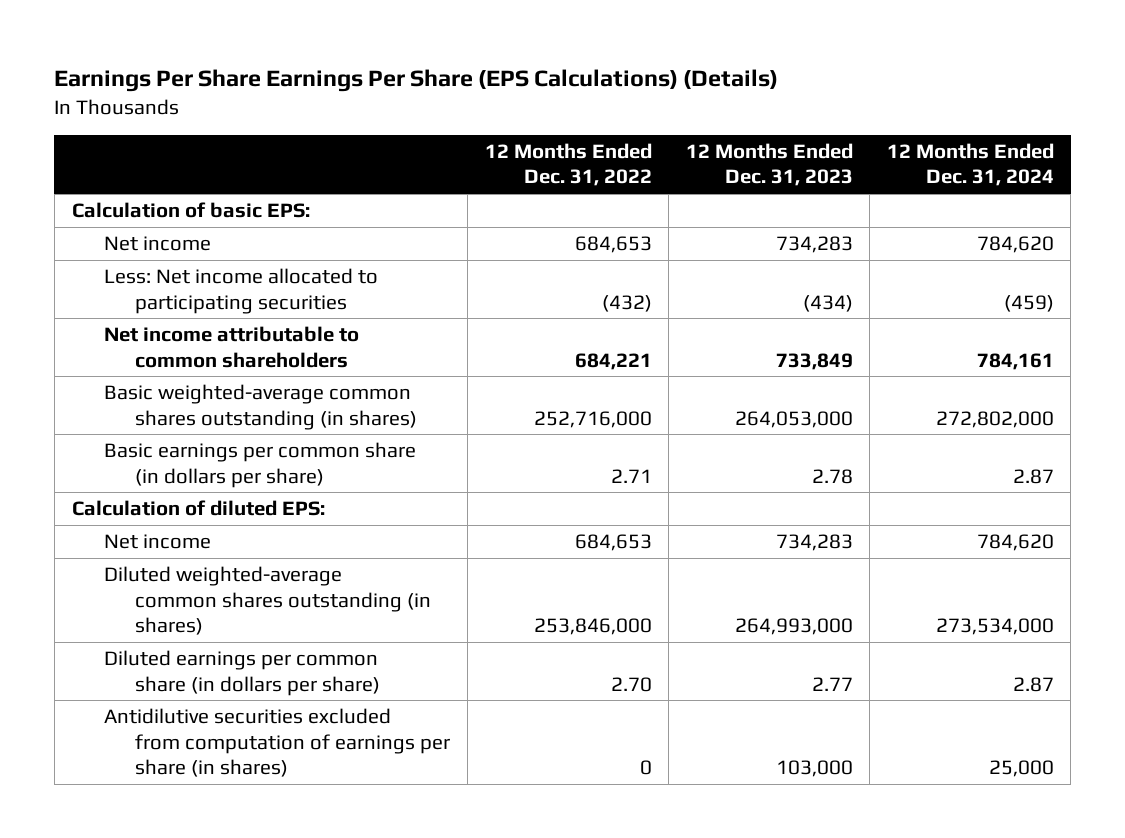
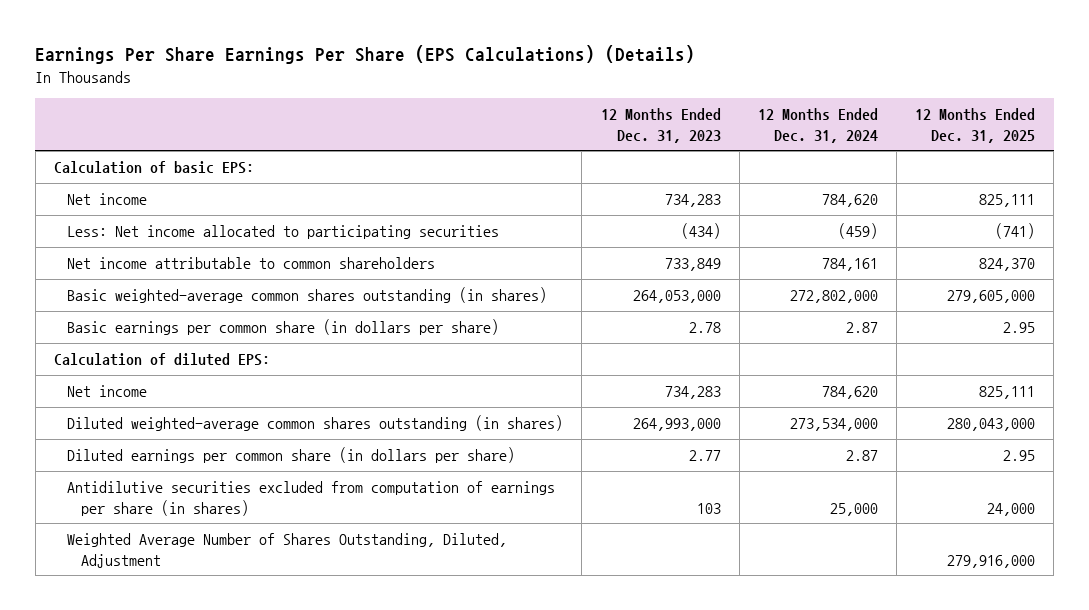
[484,143,652,187] 12 Months Ended Dec. 31, 2022 -> none
none -> [915,108,1036,143] 12 Months Ended Dec. 31, 2025
[775,759,853,777] 103,000 -> [696,502,721,514] 103
none -> [67,533,508,568] Weighted Average Number of Shares Outstanding, Diluted, Adjustment

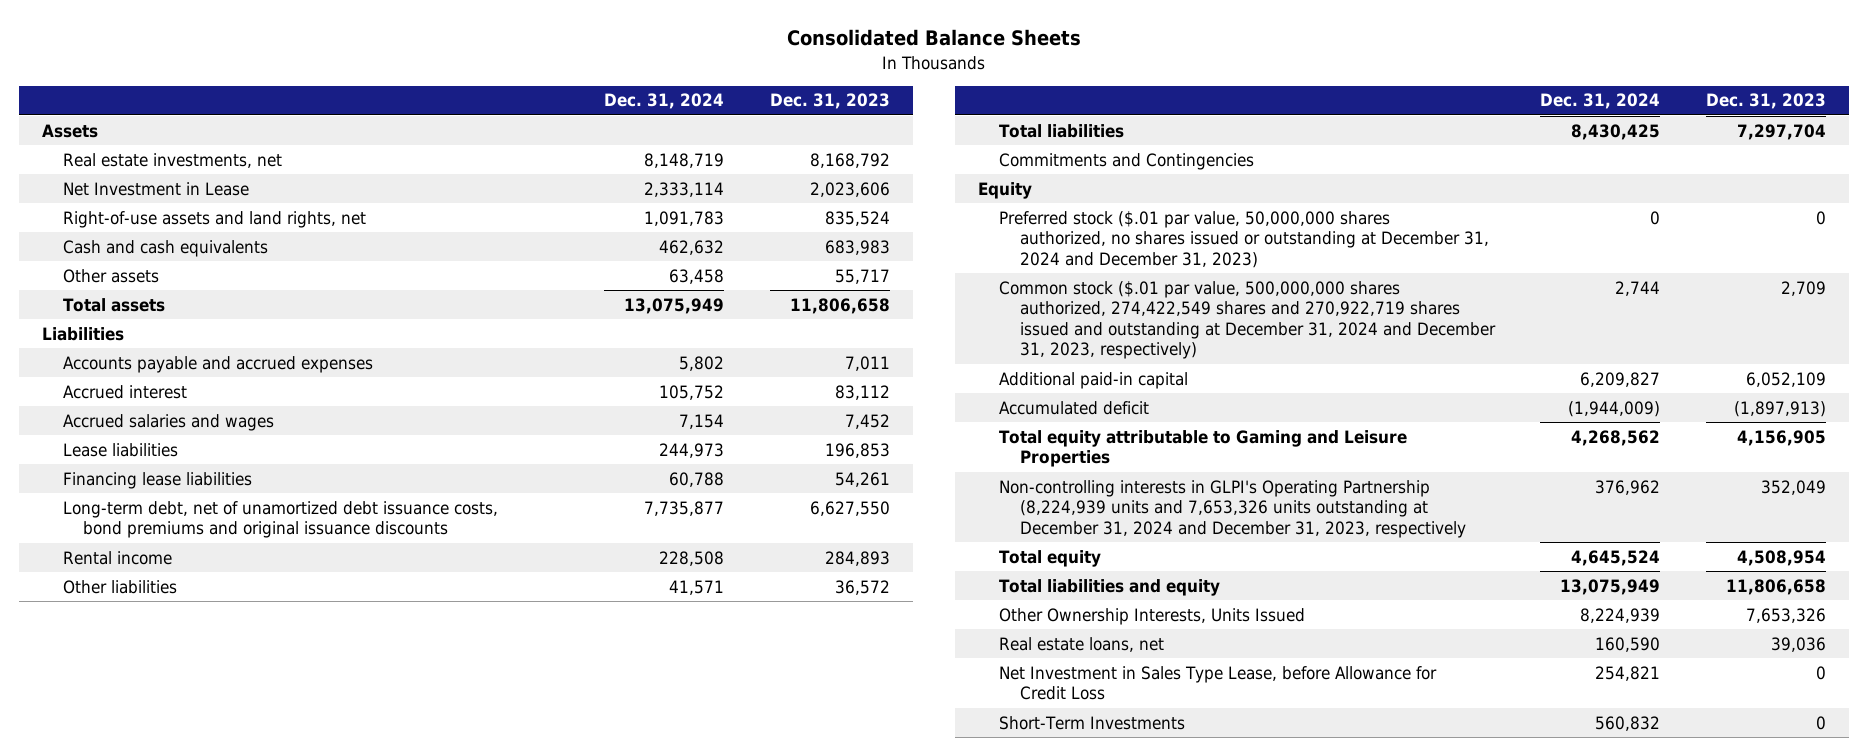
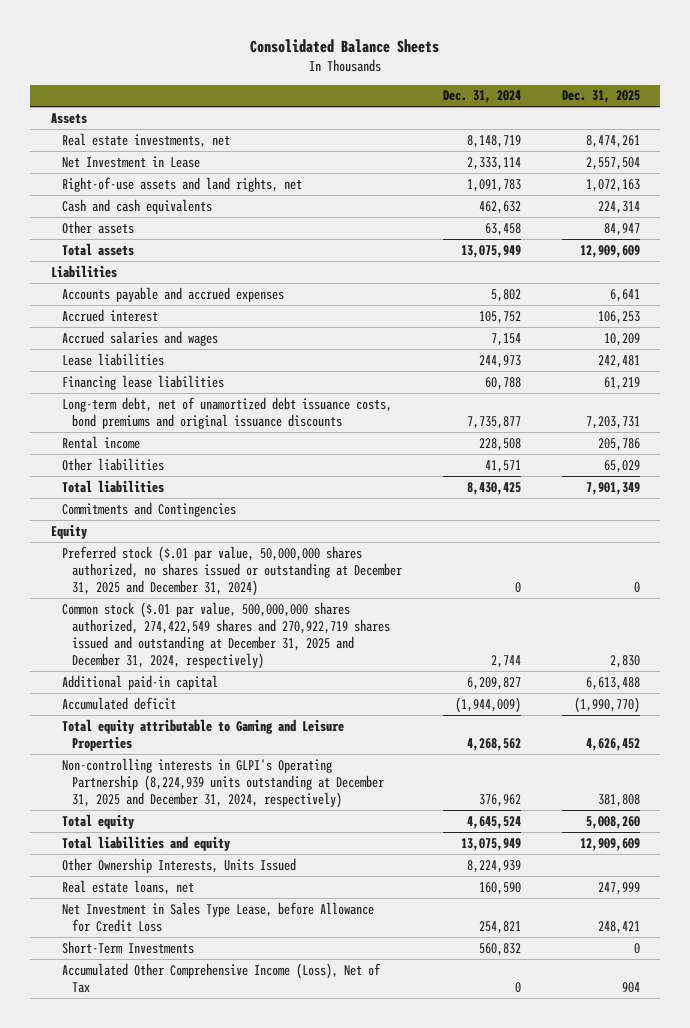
[769,93,890,110] Dec. 31, 2023 -> none
none -> [561,90,640,104] Dec. 31, 2025
[998,210,1489,268] Preferred stock ($.01 par value, 50,000,000 shares authorized, no shares issued or outstanding at December 31, 2024 and December 31, 2023) -> [61,545,403,597] Preferred stock ($.01 par value, 50,000,000 shares authorized, no shares issued or outstanding at December 31, 2025 and December 31, 2024)
[998,280,1496,360] Common stock ($.01 par value, 500,000,000 shares authorized, 274,422,549 shares and 270,922,719 shares issued and outstanding at December 31, 2024 and December 31, 2023, respectively) -> [61,601,391,670] Common stock ($.01 par value, 500,000,000 shares authorized, 274,422,549 shares and 270,922,719 shares issued and outstanding at December 31, 2025 and December 31, 2024, respectively)
[998,479,1466,538] Non-controlling interests in GLPI's Operating Partnership (8,224,939 units and 7,653,326 units outstanding at December 31, 2024 and December 31, 2023, respectively -> [61,757,385,809] Non-controlling interests in GLPI's Operating Partnership (8,224,939 units outstanding at December 31, 2025 and December 31, 2024, respectively)
none -> [61,962,381,993] Accumulated Other Comprehensive Income (Loss), Net of Tax

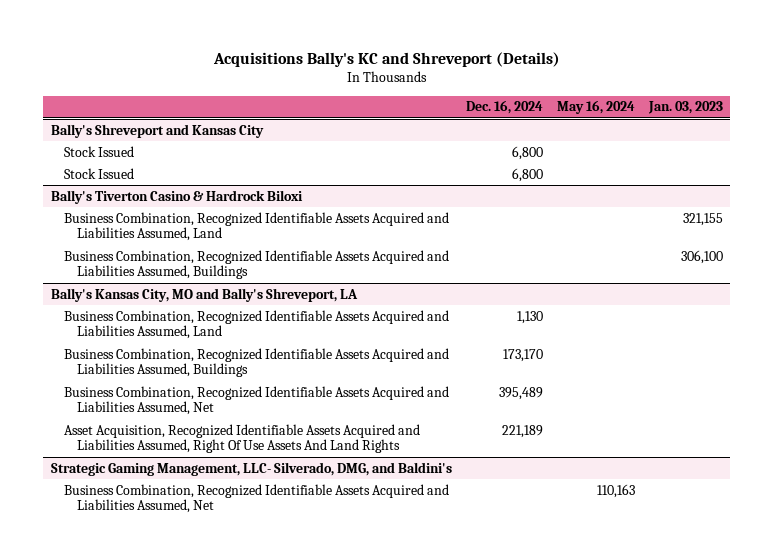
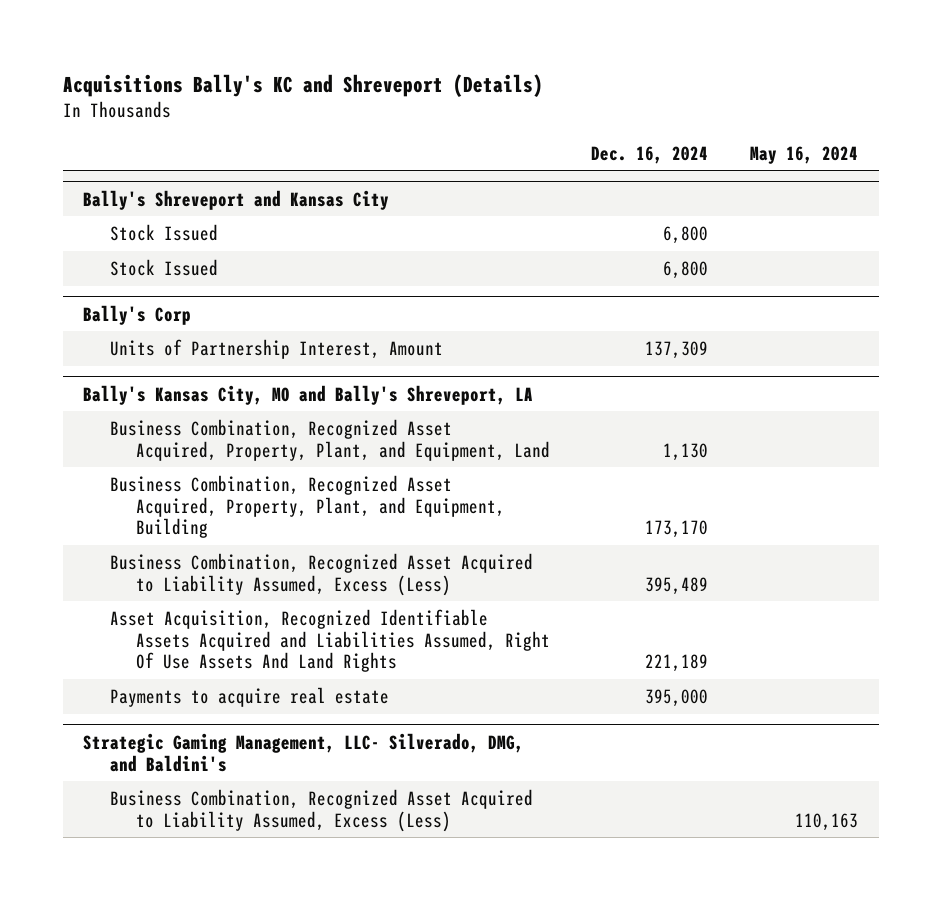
[648,101,724,115] Jan. 03, 2023 -> none
[50,189,303,204] Bally's Tiverton Casino & Hardrock Biloxi -> none
[63,211,449,242] Business Combination, Recognized Identifiable Assets Acquired and Liabilities Assumed, Land -> none
[63,249,449,280] Business Combination, Recognized Identifiable Assets Acquired and Liabilities Assumed, Buildings -> none
none -> [83,304,192,325] Bally's Corp
none -> [109,338,443,359] Units of Partnership Interest, Amount
[63,309,449,340] Business Combination, Recognized Identifiable Assets Acquired and Liabilities Assumed, Land -> [109,418,550,461] Business Combination, Recognized Asset Acquired, Property, Plant, and Equipment, Land
[63,347,449,378] Business Combination, Recognized Identifiable Assets Acquired and Liabilities Assumed, Buildings -> [109,474,505,539] Business Combination, Recognized Asset Acquired, Property, Plant, and Equipment, Building
[63,385,449,416] Business Combination, Recognized Identifiable Assets Acquired and Liabilities Assumed, Net -> [109,552,533,596] Business Combination, Recognized Asset Acquired to Liability Assumed, Excess (Less)
none -> [109,686,389,707] Payments to acquire real estate
[63,483,449,514] Business Combination, Recognized Identifiable Assets Acquired and Liabilities Assumed, Net -> [109,788,533,832] Business Combination, Recognized Asset Acquired to Liability Assumed, Excess (Less)

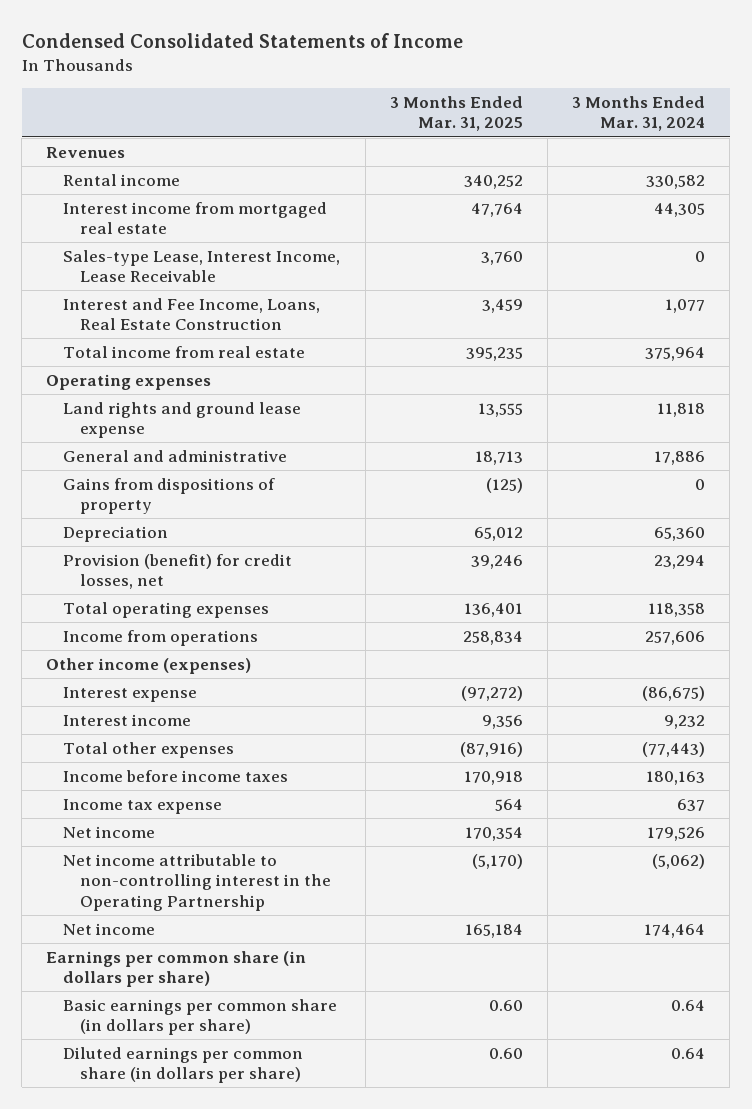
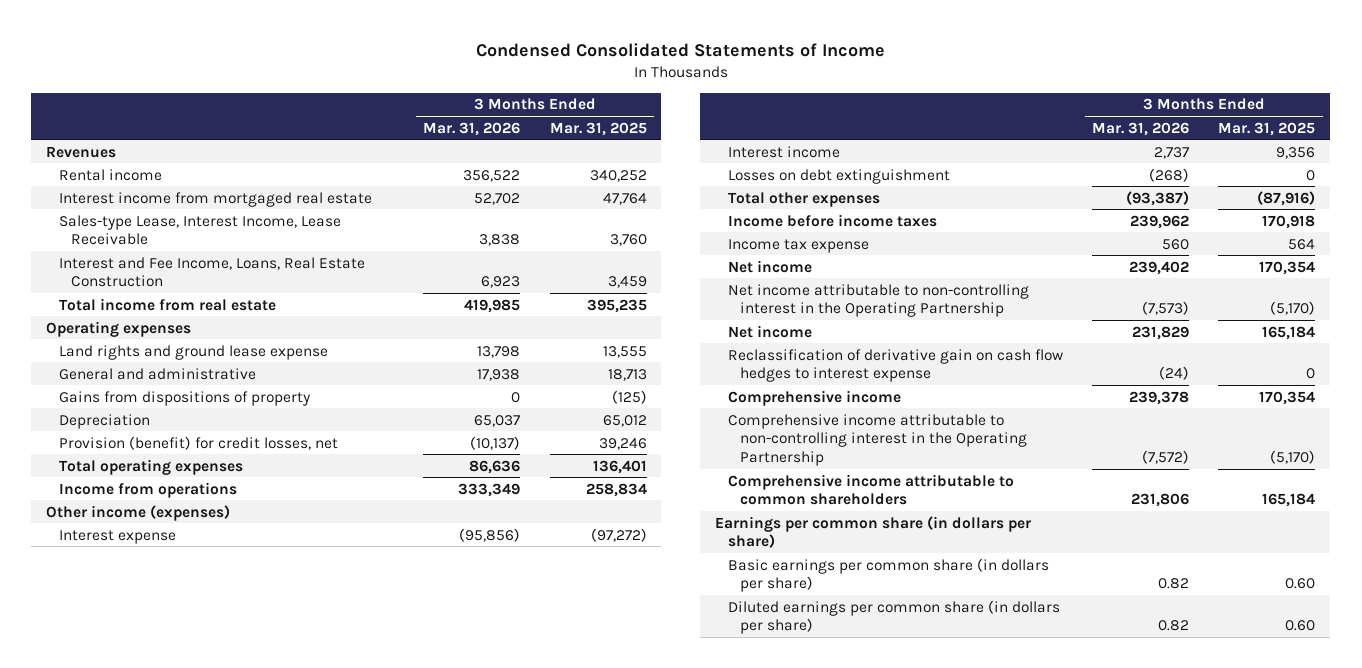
[572,95,706,132] 3 Months Ended Mar. 31, 2024 -> none
none -> [423,121,521,136] Mar. 31, 2026
none -> [727,168,950,184] Losses on debt extinguishment
none -> [727,348,1063,383] Reclassification of derivative gain on cash flow hedges to interest expense
none -> [727,389,901,406] Comprehensive income
none -> [727,413,1028,467] Comprehensive income attributable to non-controlling interest in the Operating Partnership
none -> [727,473,1014,506] Comprehensive income attributable to common shareholders

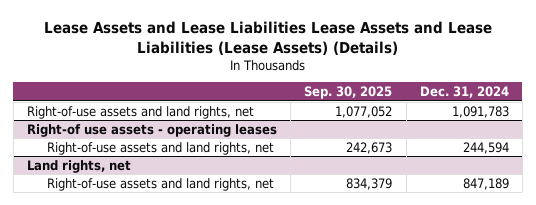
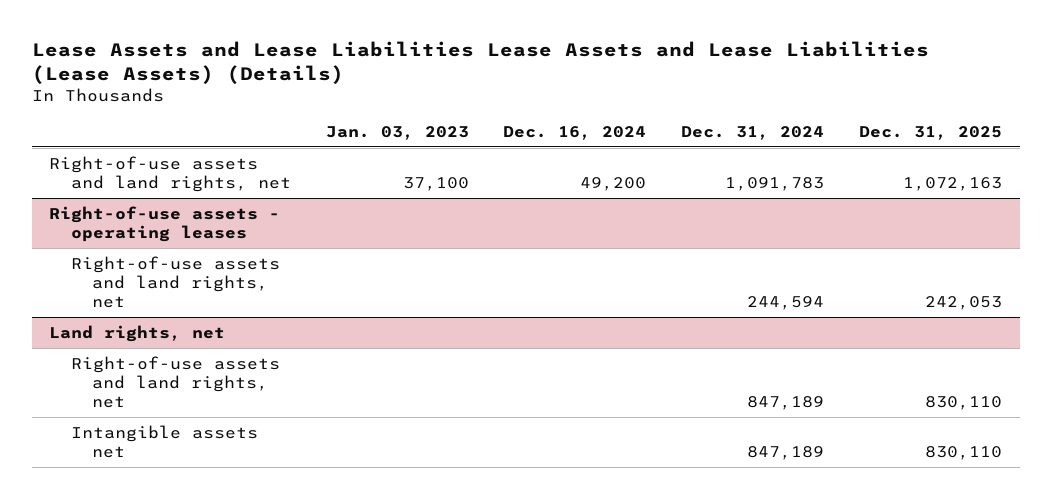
[304,86,393,100] Sep. 30, 2025 -> none
none -> [325,125,469,140] Jan. 03, 2023
none -> [503,125,647,140] Dec. 16, 2024
none -> [859,125,1003,140] Dec. 31, 2025
[26,123,277,137] Right-of use assets - operating leases -> [49,205,281,242] Right-of-use assets - operating leases
none -> [70,424,258,458] Intangible assets net

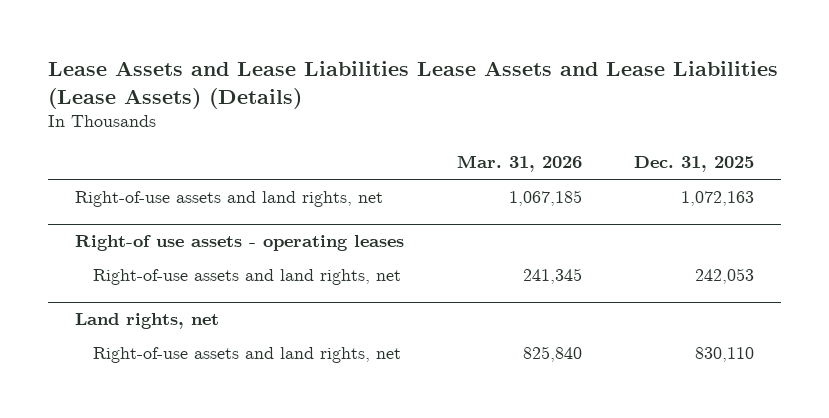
[325,125,469,140] Jan. 03, 2023 -> none
[503,125,647,140] Dec. 16, 2024 -> none
[681,125,825,140] Dec. 31, 2024 -> none
none -> [456,155,582,173] Mar. 31, 2026
[49,205,281,242] Right-of-use assets - operating leases -> [74,235,404,252] Right-of use assets - operating leases
[70,424,258,458] Intangible assets net -> none

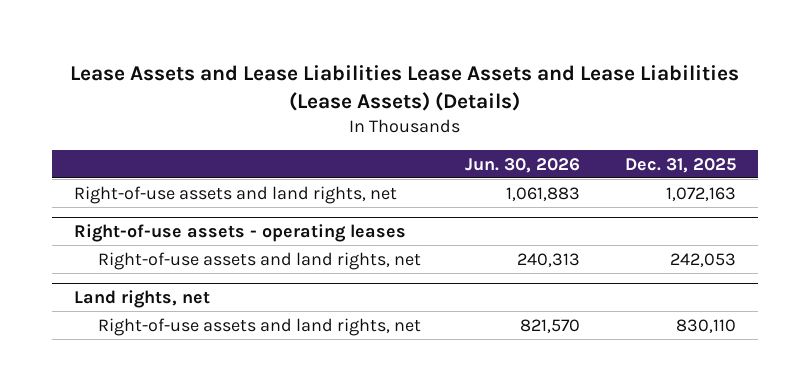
[456,155,582,173] Mar. 31, 2026 -> none
none -> [465,157,581,173] Jun. 30, 2026
[74,235,404,252] Right-of use assets - operating leases -> [74,224,407,243] Right-of-use assets - operating leases

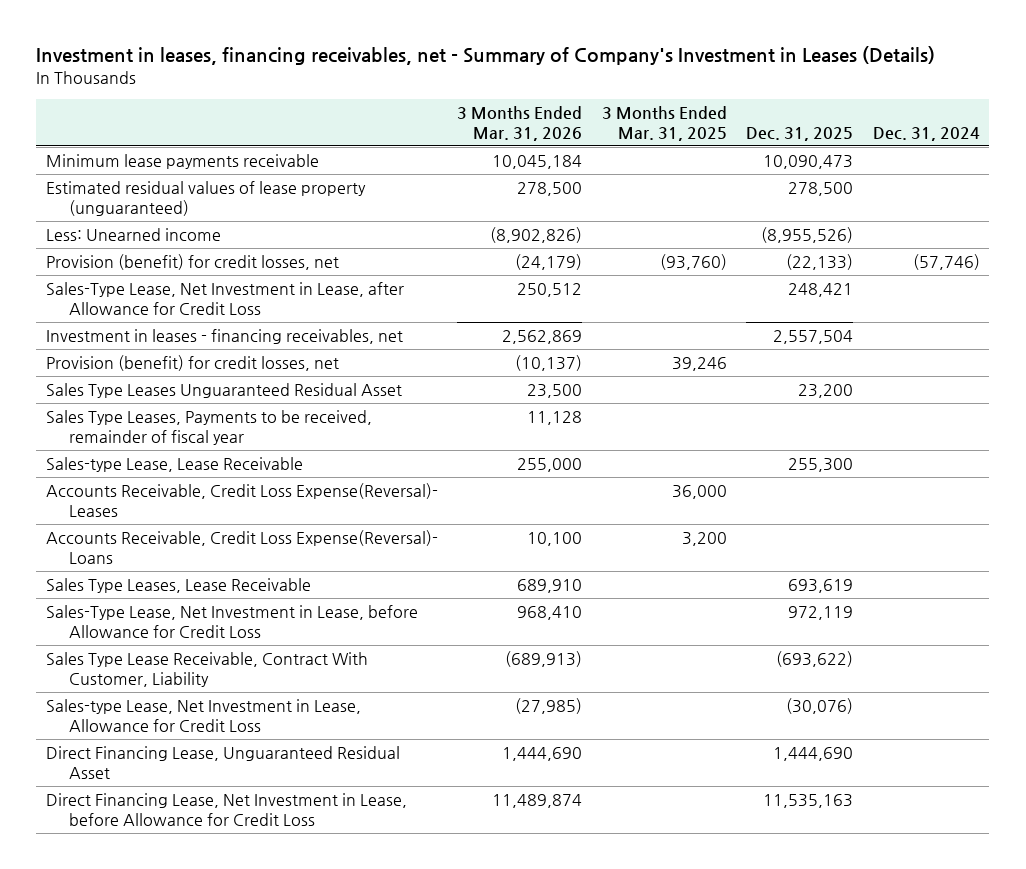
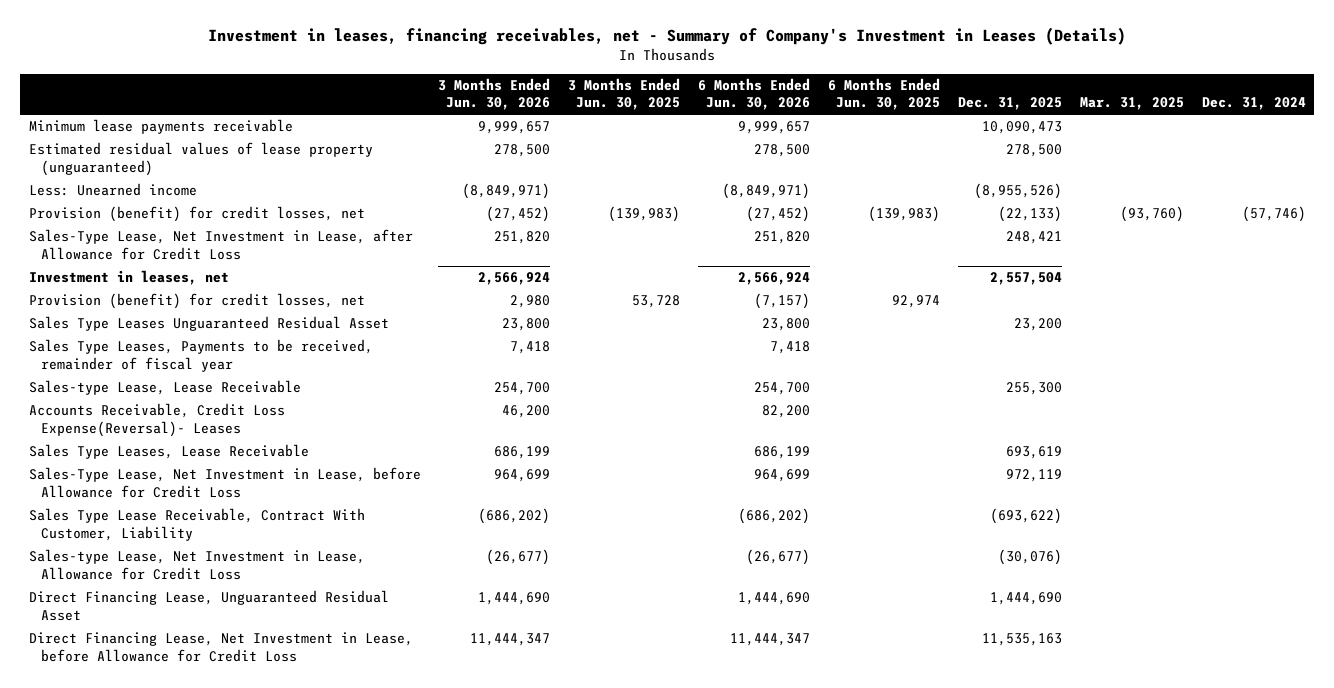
[457,106,583,141] 3 Months Ended Mar. 31, 2026 -> none
[601,106,727,141] 3 Months Ended Mar. 31, 2025 -> none
none -> [438,78,551,111] 3 Months Ended Jun. 30, 2026
none -> [568,78,681,111] 3 Months Ended Jun. 30, 2025
none -> [698,78,811,111] 6 Months Ended Jun. 30, 2026
none -> [827,78,940,111] 6 Months Ended Jun. 30, 2025
none -> [1079,97,1184,111] Mar. 31, 2025
[46,329,404,345] Investment in leases - financing receivables, net -> [28,270,229,286] Investment in leases, net
[46,530,439,564] Accounts Receivable, Credit Loss Expense(Reversal)- Loans -> none

